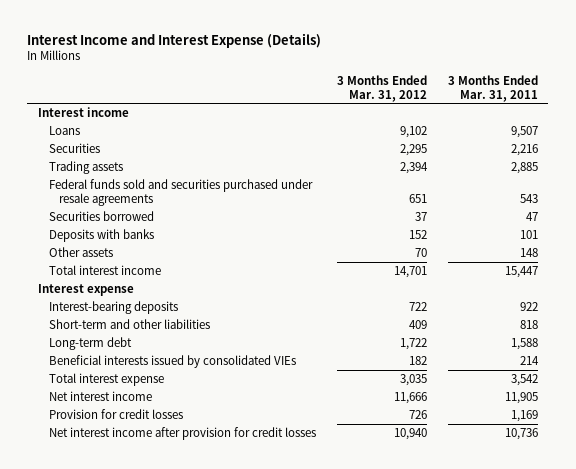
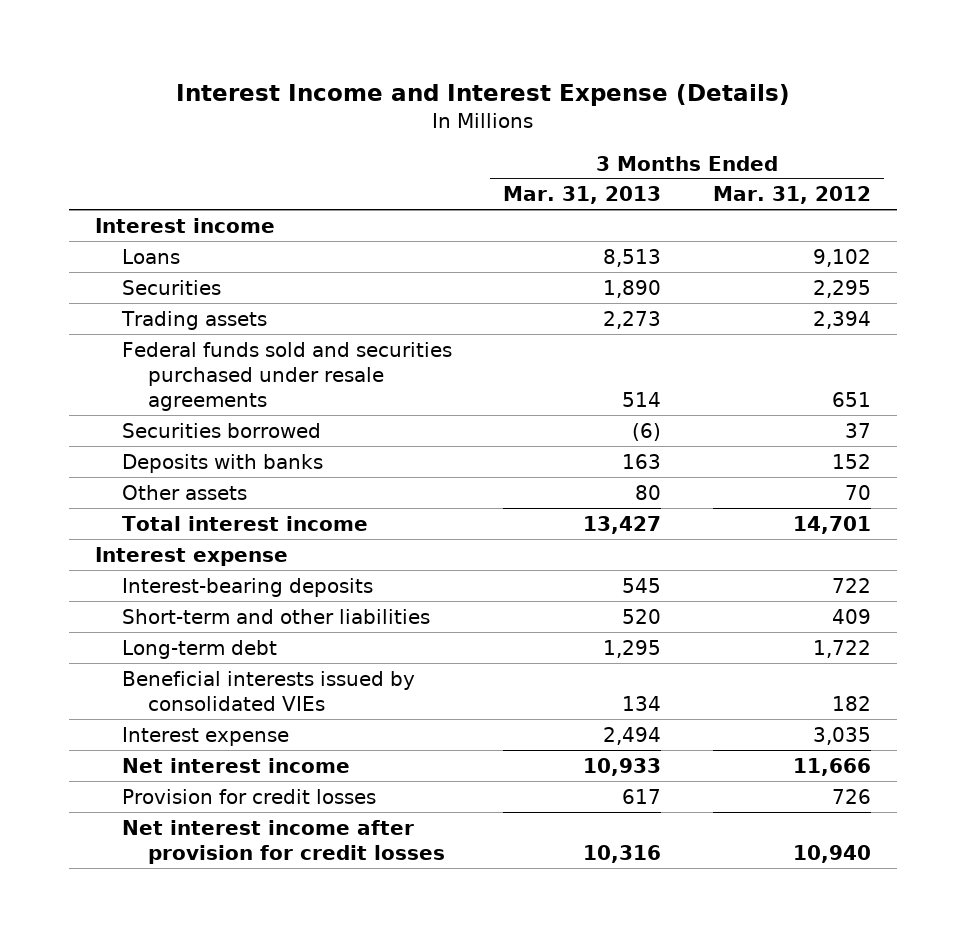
[447,74,538,102] 3 Months Ended Mar. 31, 2011 -> none
none -> [503,186,662,205] Mar. 31, 2013
[48,372,164,386] Total interest expense -> [121,726,289,746] Interest expense

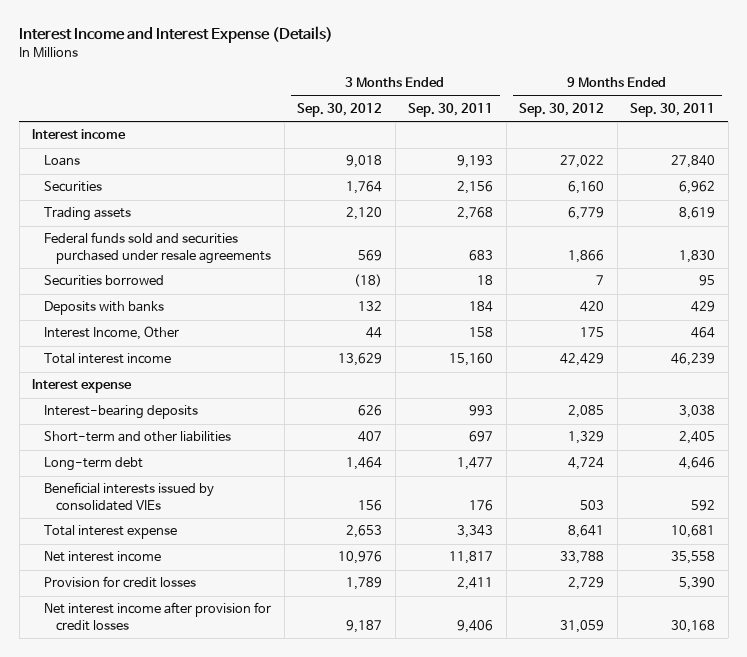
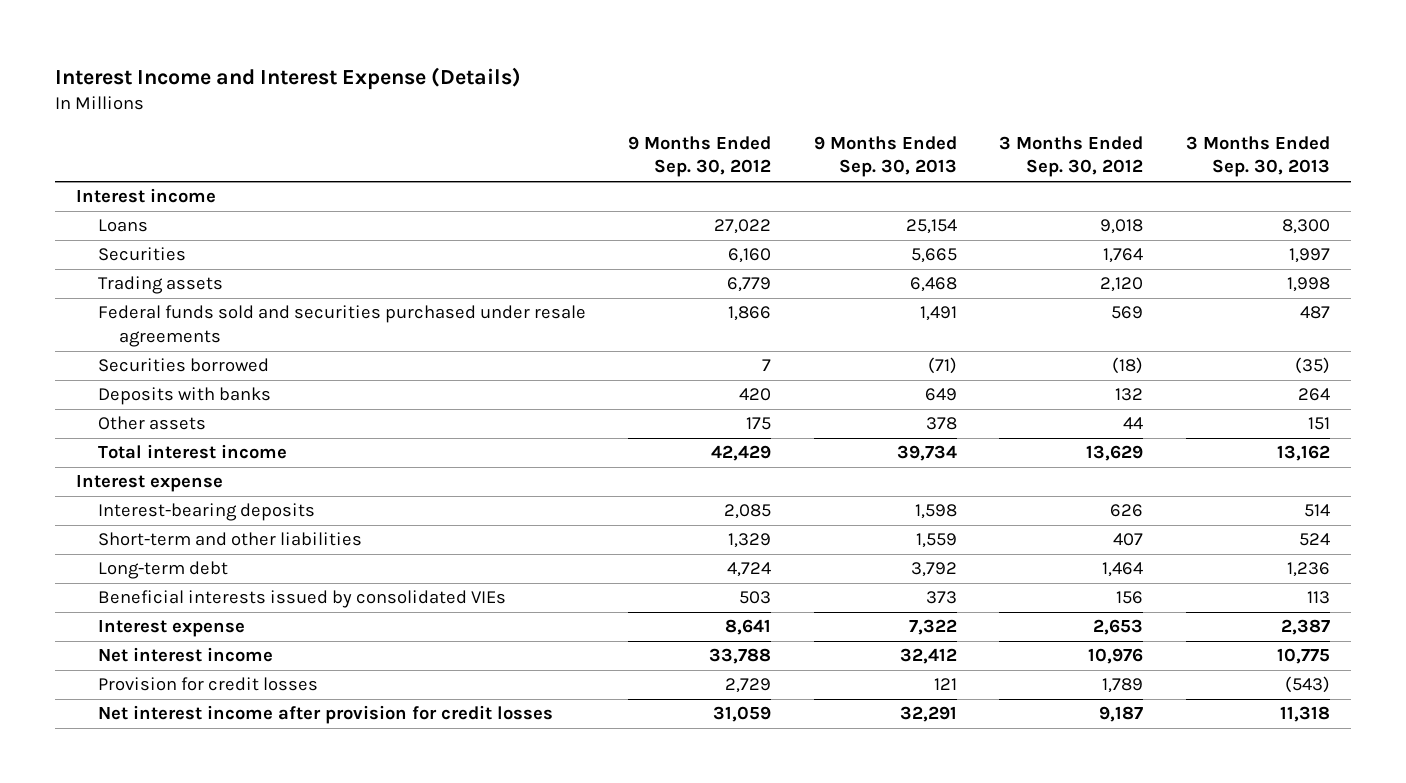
[408,102,494,117] Sep. 30, 2011 -> none
[630,102,716,117] Sep. 30, 2011 -> none
none -> [813,135,957,178] 9 Months Ended Sep. 30, 2013
none -> [1185,135,1330,178] 3 Months Ended Sep. 30, 2013
[44,326,180,341] Interest Income, Other -> [97,416,206,431] Other assets
[44,525,178,540] Total interest expense -> [97,620,245,638] Interest expense

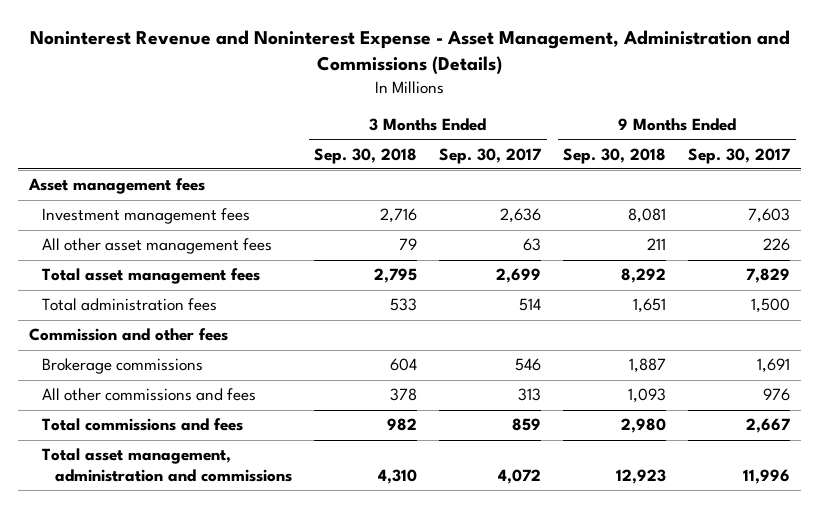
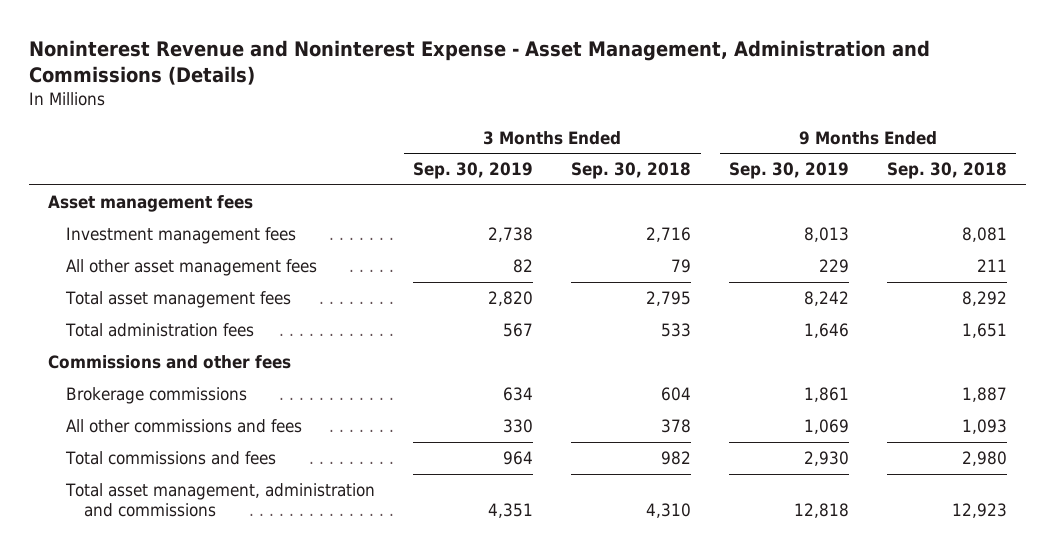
[439,147,542,164] Sep. 30, 2017 -> none
[688,147,791,164] Sep. 30, 2017 -> none
none -> [413,162,534,180] Sep. 30, 2019
none -> [729,162,850,180] Sep. 30, 2019
[29,328,229,342] Commission and other fees -> [48,354,292,369] Commissions and other fees

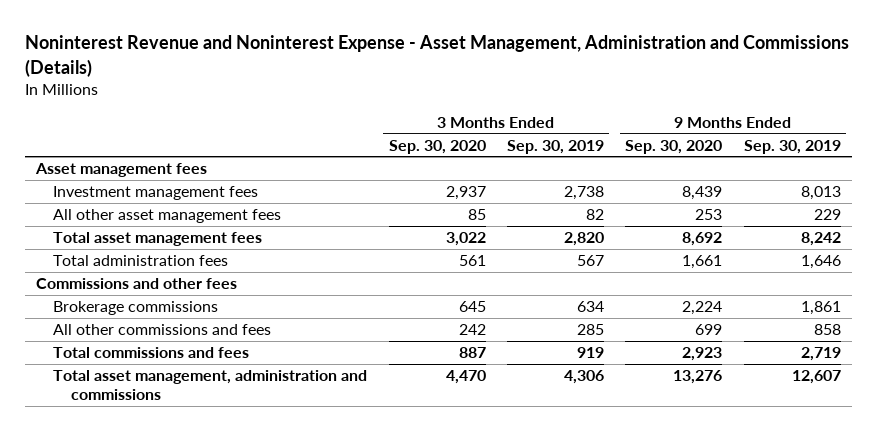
[571,162,692,180] Sep. 30, 2018 -> none
[886,162,1007,180] Sep. 30, 2018 -> none
none -> [388,139,486,154] Sep. 30, 2020
none -> [625,139,723,154] Sep. 30, 2020
[503,418,534,433] 330 -> [576,324,604,336] 285
[804,418,850,434] 1,069 -> [813,324,841,336] 858
[503,450,534,465] 964 -> [576,347,604,359] 919
[804,450,850,466] 2,930 -> [800,347,841,362] 2,719
[488,502,534,518] 4,351 -> [563,370,604,385] 4,306
[794,502,850,518] 12,818 -> [791,370,841,385] 12,607

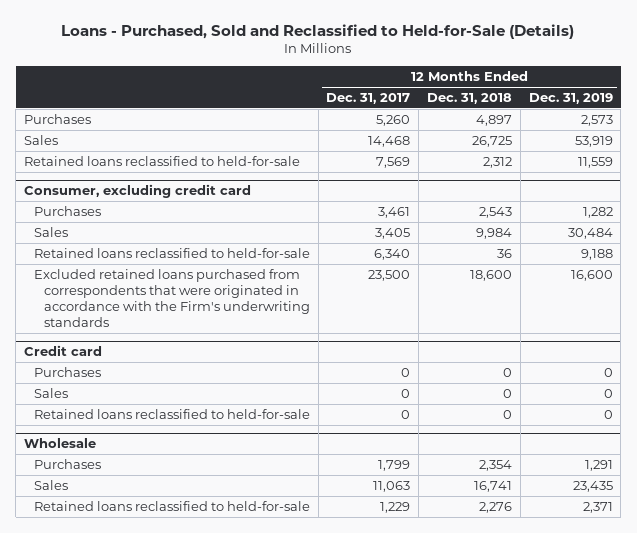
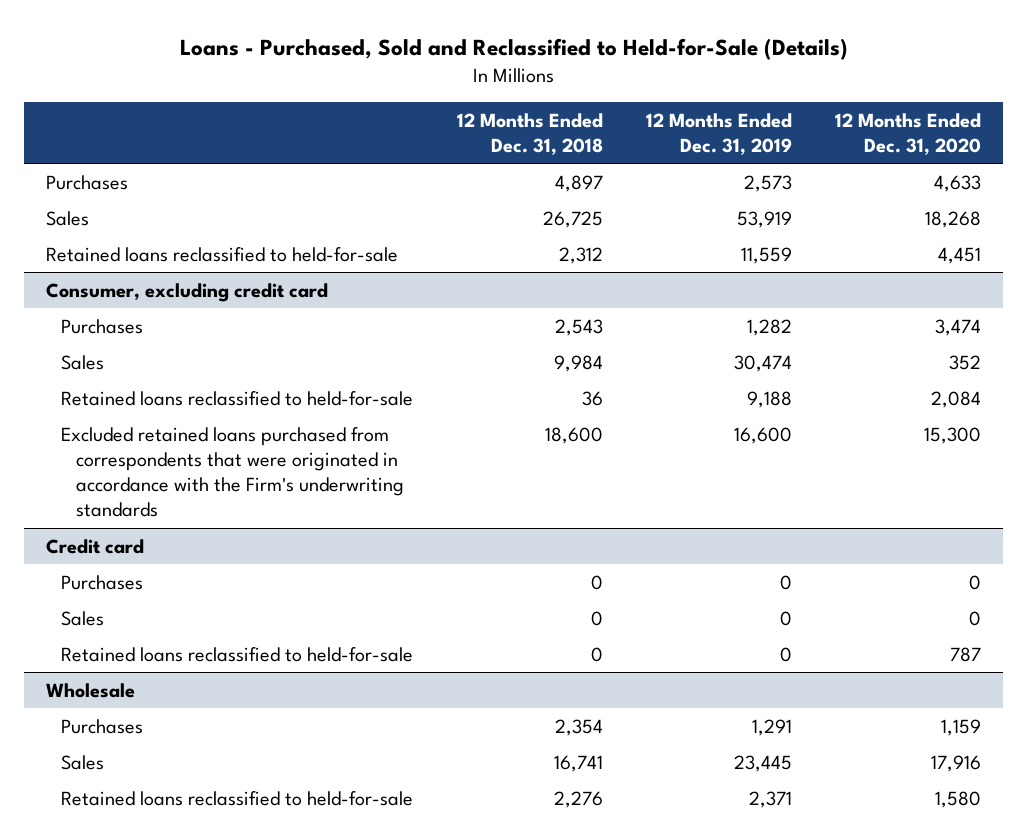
[326,92,411,104] Dec. 31, 2017 -> none
none -> [835,112,982,155] 12 Months Ended Dec. 31, 2020
[567,227,613,239] 30,484 -> [733,354,792,372] 30,474
[572,480,613,492] 23,435 -> [733,754,792,772] 23,445

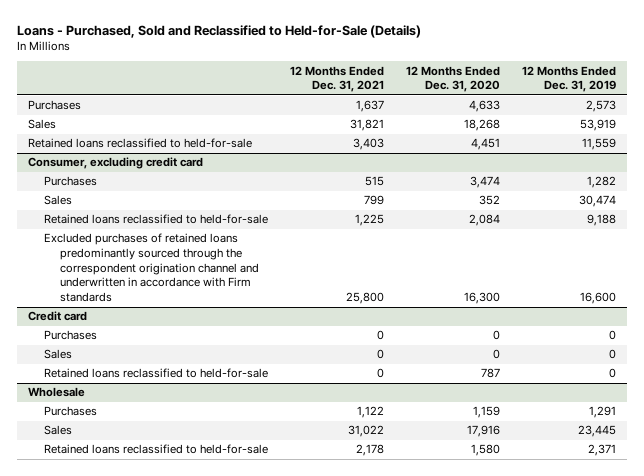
[456,112,603,155] 12 Months Ended Dec. 31, 2018 -> none
none -> [290,65,385,93] 12 Months Ended Dec. 31, 2021
[61,426,405,518] Excluded retained loans purchased from correspondents that were originated in accordance with the Firm's underwriting standards -> [43,233,259,303] Excluded purchases of retained loans predominantly sourced through the correspondent origination channel and underwritten in accordance with Firm standards
[924,426,982,444] 15,300 -> [464,292,501,305] 16,300

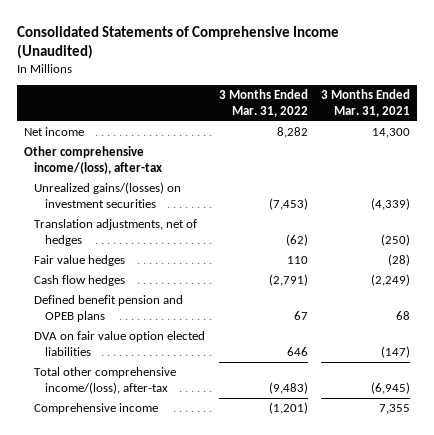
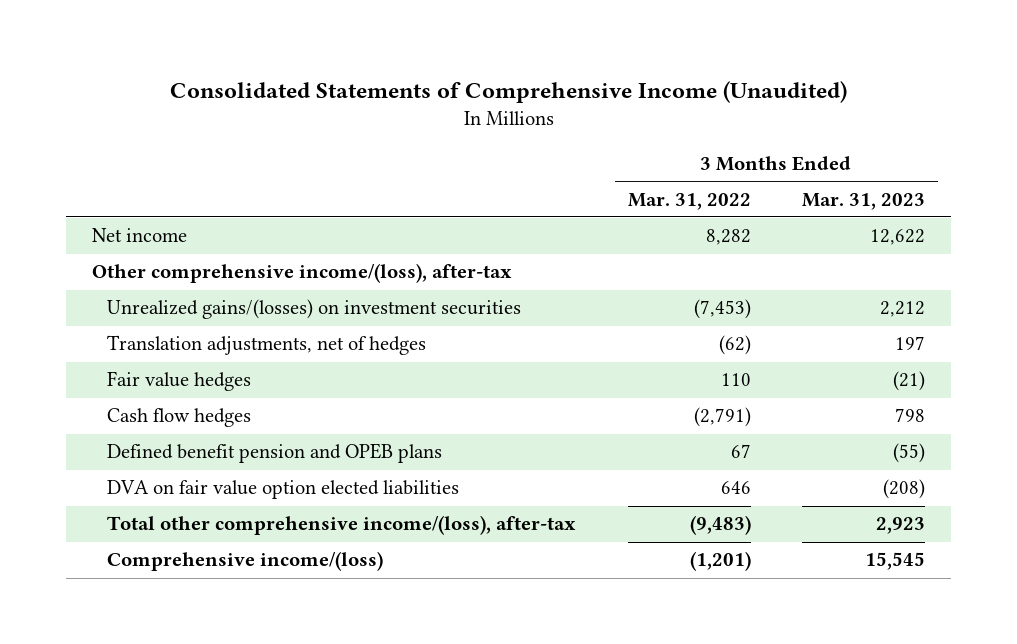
[321,89,411,118] 3 Months Ended Mar. 31, 2021 -> none
none -> [802,192,926,210] Mar. 31, 2023
[34,403,159,415] Comprehensive income -> [106,551,383,572] Comprehensive income/(loss)

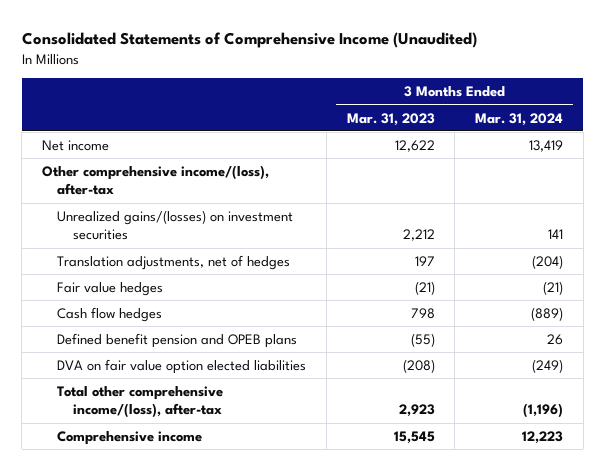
[627,192,751,210] Mar. 31, 2022 -> none
none -> [474,112,563,126] Mar. 31, 2024
[106,551,383,572] Comprehensive income/(loss) -> [57,430,203,445] Comprehensive income

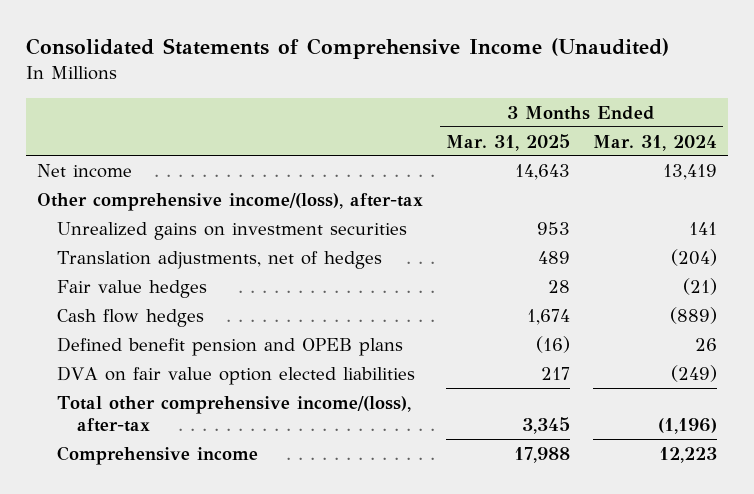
[346,112,435,126] Mar. 31, 2023 -> none
none -> [445,133,570,151] Mar. 31, 2025
[57,209,294,241] Unrealized gains/(losses) on investment securities -> [57,221,408,240] Unrealized gains on investment securities

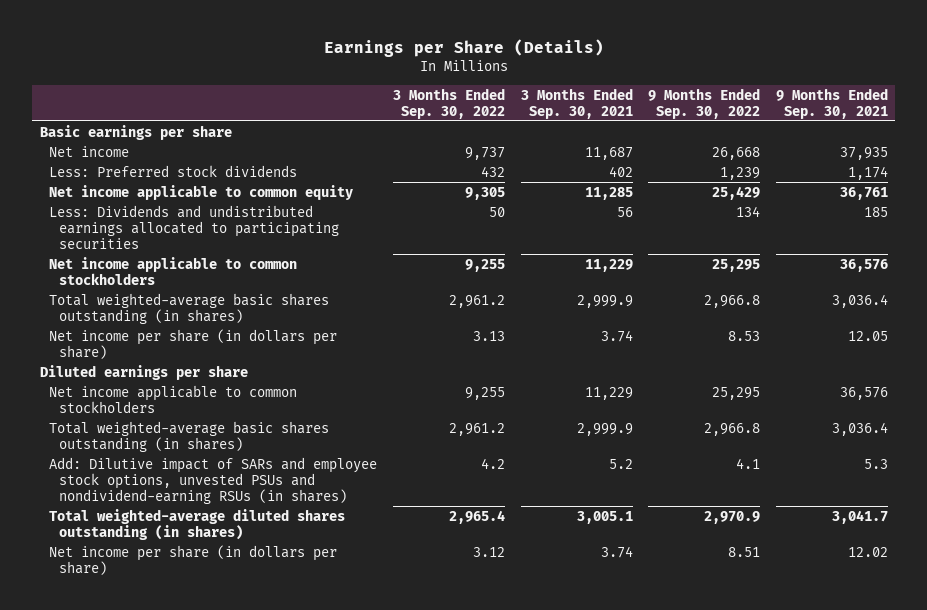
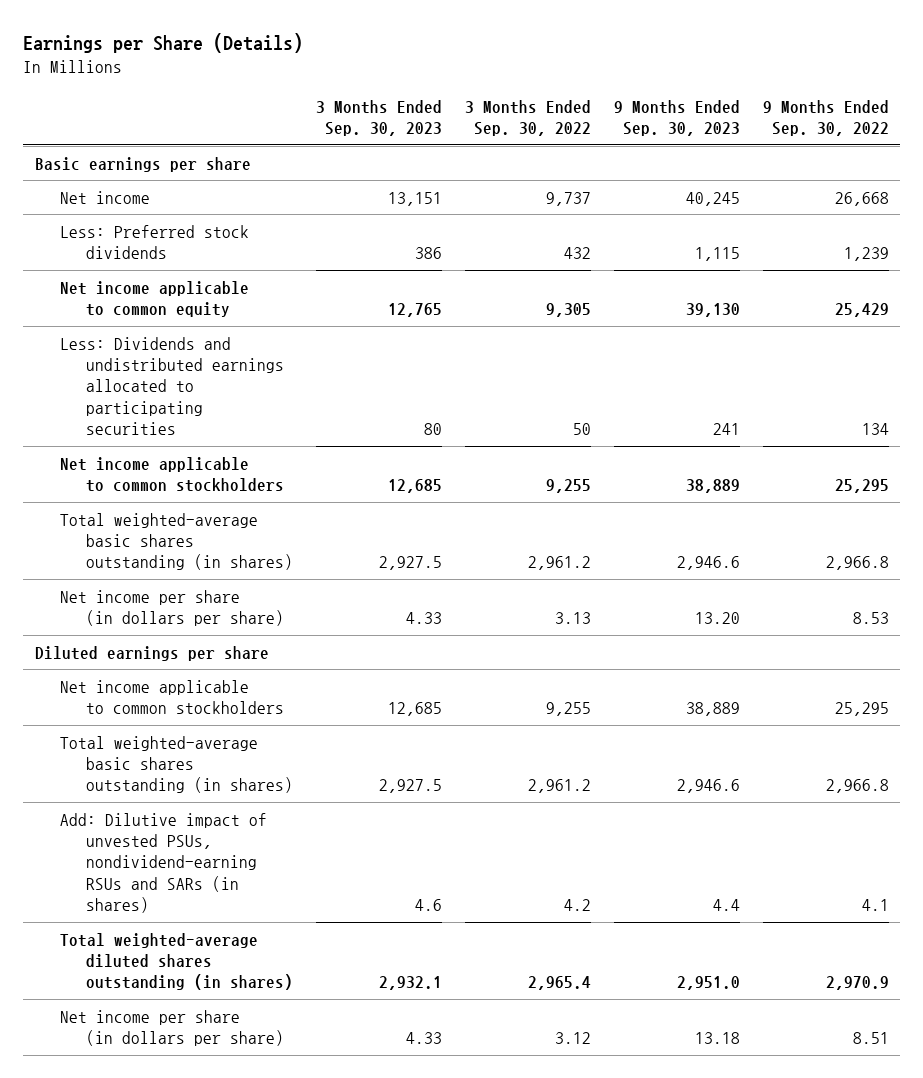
[520,87,633,119] 3 Months Ended Sep. 30, 2021 -> none
[775,87,888,119] 9 Months Ended Sep. 30, 2021 -> none
none -> [316,99,443,137] 3 Months Ended Sep. 30, 2023
none -> [613,99,740,137] 9 Months Ended Sep. 30, 2023
[49,456,378,504] Add: Dilutive impact of SARs and employee stock options, unvested PSUs and nondividend-earning RSUs (in shares) -> [60,812,268,914] Add: Dilutive impact of unvested PSUs, nondividend-earning RSUs and SARs (in shares)

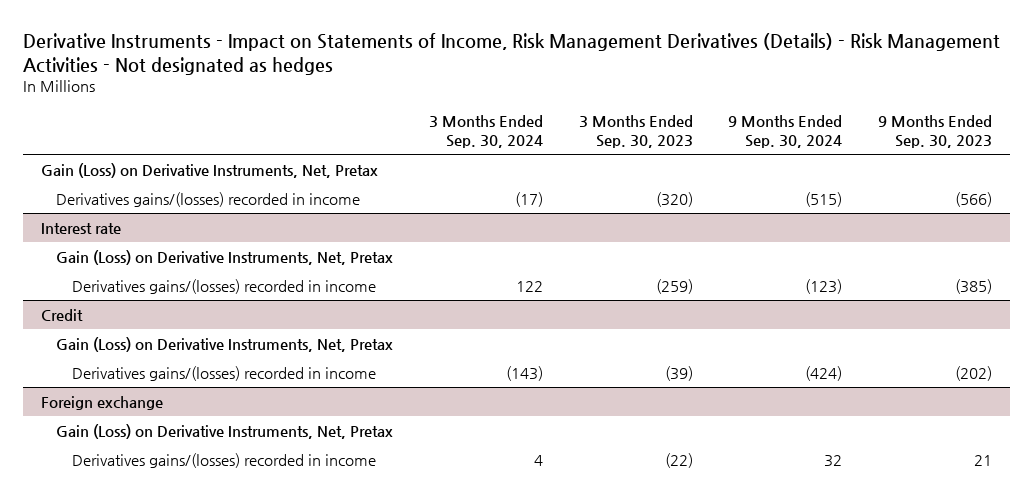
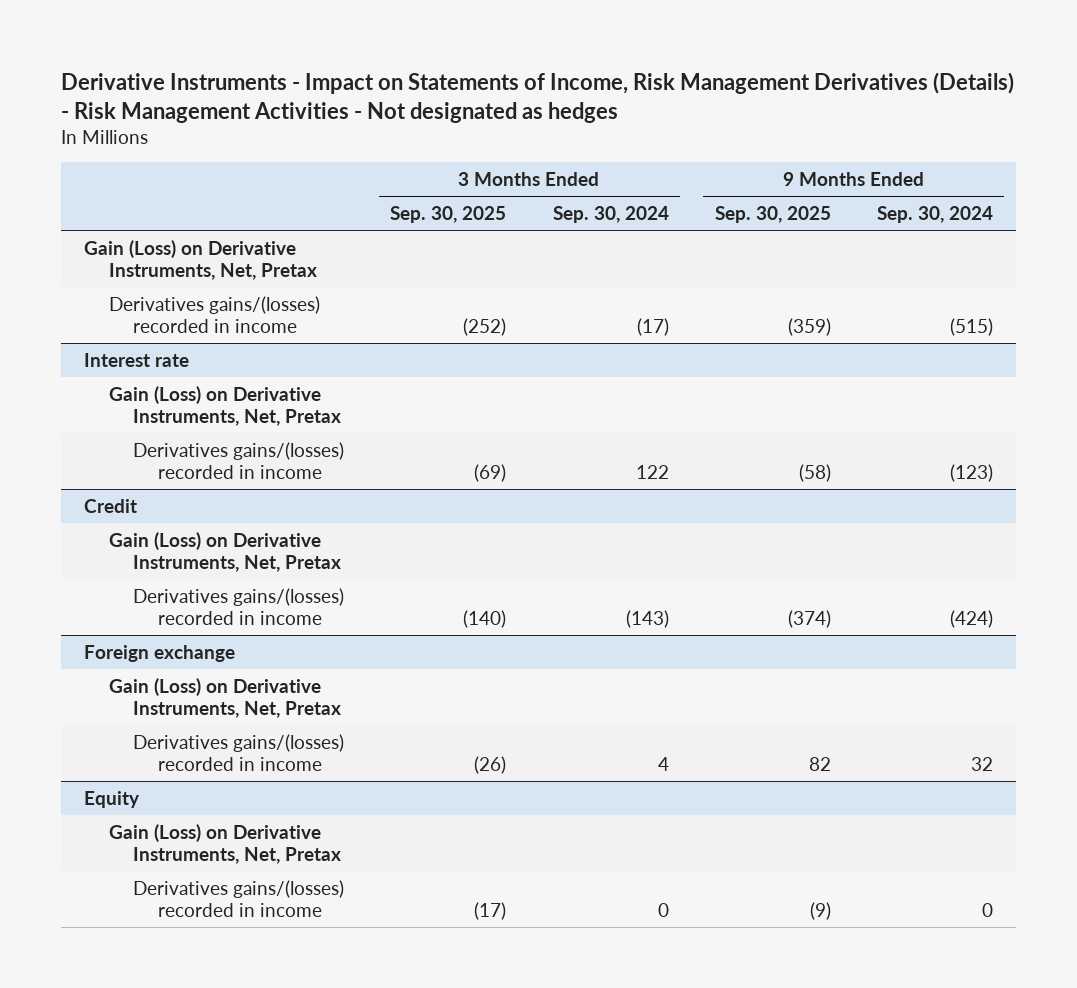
[578,115,693,149] 3 Months Ended Sep. 30, 2023 -> none
[878,115,993,149] 9 Months Ended Sep. 30, 2023 -> none
none -> [390,206,507,224] Sep. 30, 2025
none -> [714,206,831,224] Sep. 30, 2025
none -> [84,790,141,808] Equity
none -> [108,823,342,865] Gain (Loss) on Derivative Instruments, Net, Pretax
none -> [133,879,345,918] Derivatives gains/(losses) recorded in income

